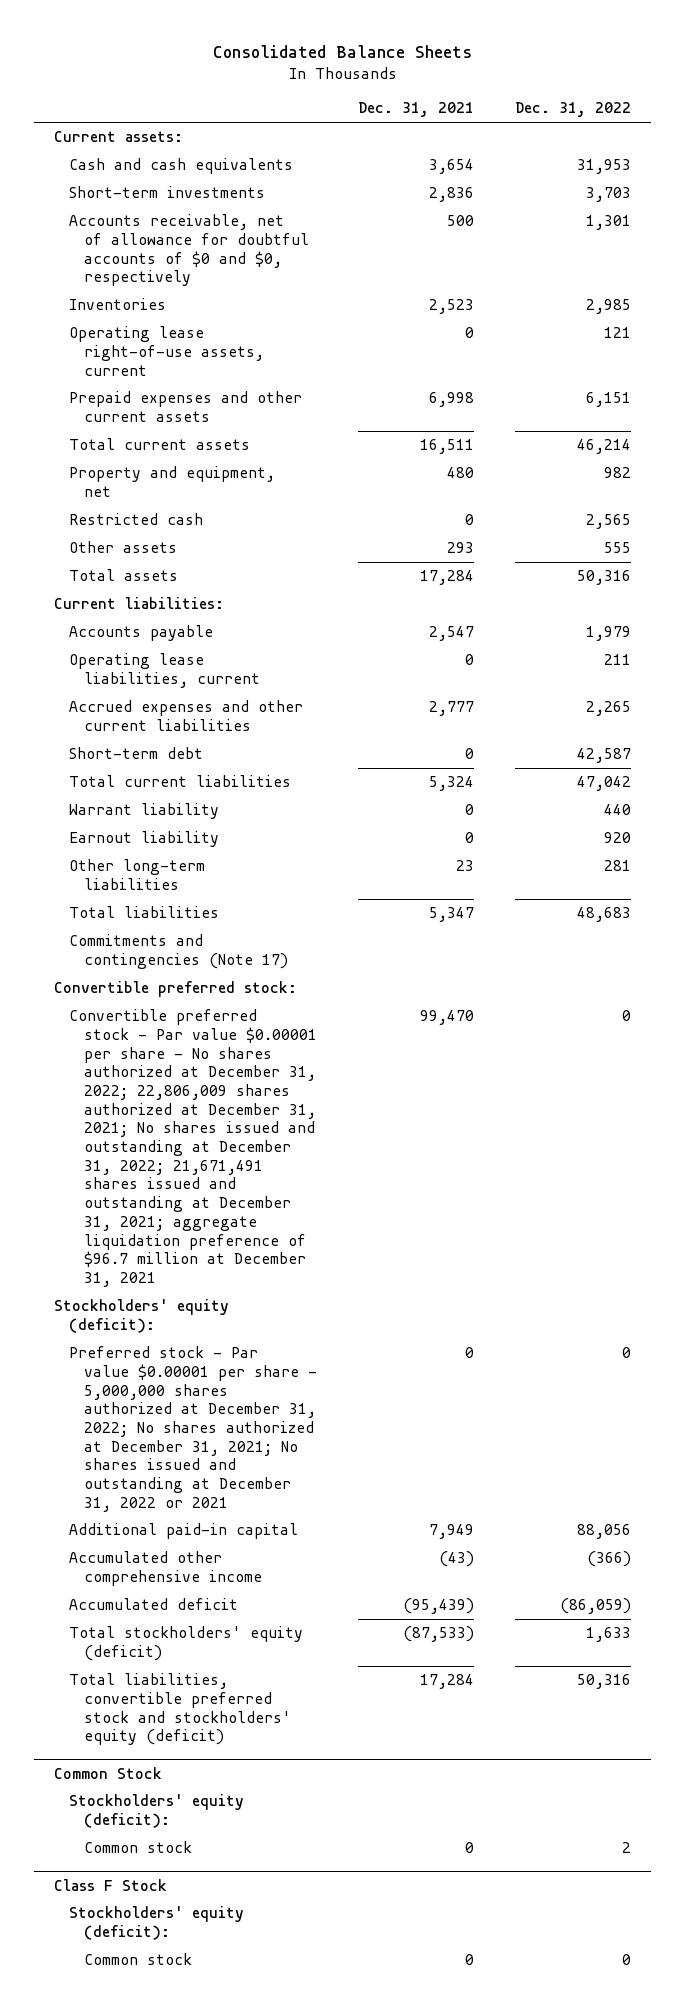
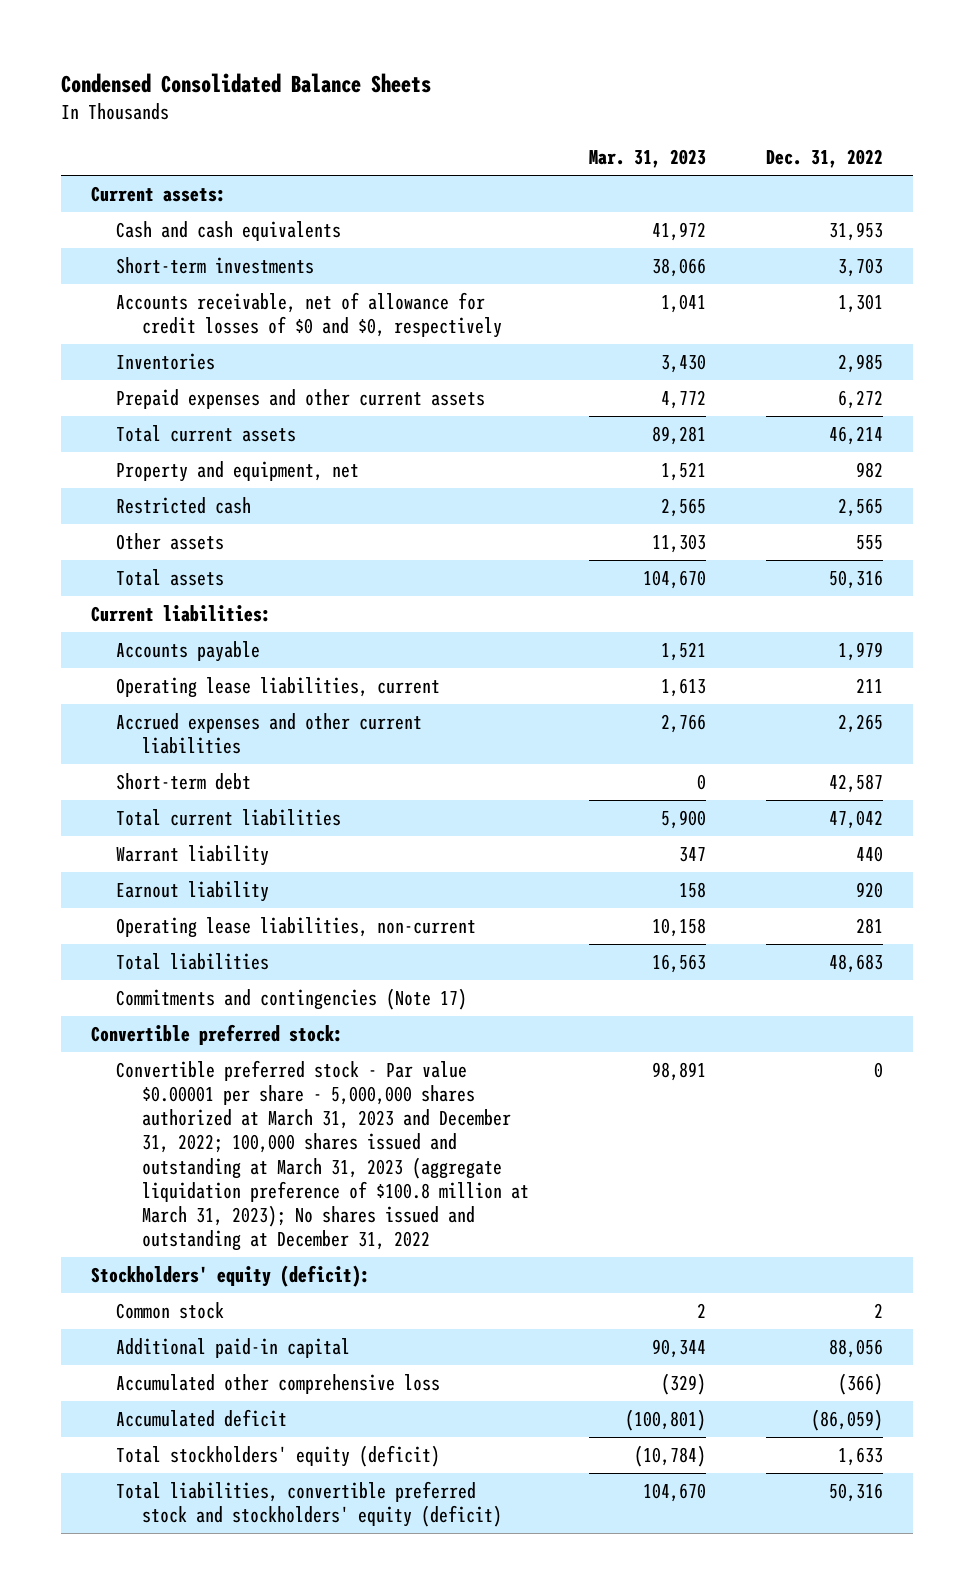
[212,44,472,58] Consolidated Balance Sheets -> [60,72,431,93] Condensed Consolidated Balance Sheets
[357,102,474,118] Dec. 31, 2021 -> none
none -> [588,149,706,169] Mar. 31, 2023
[69,214,310,287] Accounts receivable, net of allowance for doubtful accounts of $0 and $0, respectively -> [116,292,502,339] Accounts receivable, net of allowance for credit losses of $0 and $0, respectively
[69,326,265,376] Operating lease right-of-use assets, current -> none
[585,392,631,408] 6,151 -> [838,390,884,410] 6,272
[69,859,206,891] Other long-term liabilities -> [116,917,477,939] Operating lease liabilities, non-current
[69,1009,318,1287] Convertible preferred stock - Par value $0.00001 per share - No shares authorized at December 31, 2022; 22,806,009 shares authorized at December 31, 2021; No shares issued and outstanding at December 31, 2022; 21,671,491 shares issued and outstanding at December 31, 2021; aggregate liquidation preference of $96.7 million at December 31, 2021 -> [116,1060,529,1251] Convertible preferred stock - Par value $0.00001 per share - 5,000,000 shares authorized at March 31, 2023 and December 31, 2022; 100,000 shares issued and outstanding at March 31, 2023 (aggregate liquidation preference of $100.8 million at March 31, 2023); No shares issued and outstanding at December 31, 2022
[69,1346,318,1512] Preferred stock - Par value $0.00001 per share - 5,000,000 shares authorized at December 31, 2022; No shares authorized at December 31, 2021; No shares issued and outstanding at December 31, 2022 or 2021 -> none
none -> [116,1302,225,1320] Common stock
[69,1551,263,1587] Accumulated other comprehensive income -> [116,1374,441,1395] Accumulated other comprehensive loss
[54,1766,163,1779] Common Stock -> none
[69,1794,245,1829] Stockholders' equity (deficit): -> none
[84,1841,193,1854] Common stock -> none
[54,1878,168,1891] Class F Stock -> none
[69,1906,245,1941] Stockholders' equity (deficit): -> none
[84,1953,193,1966] Common stock -> none

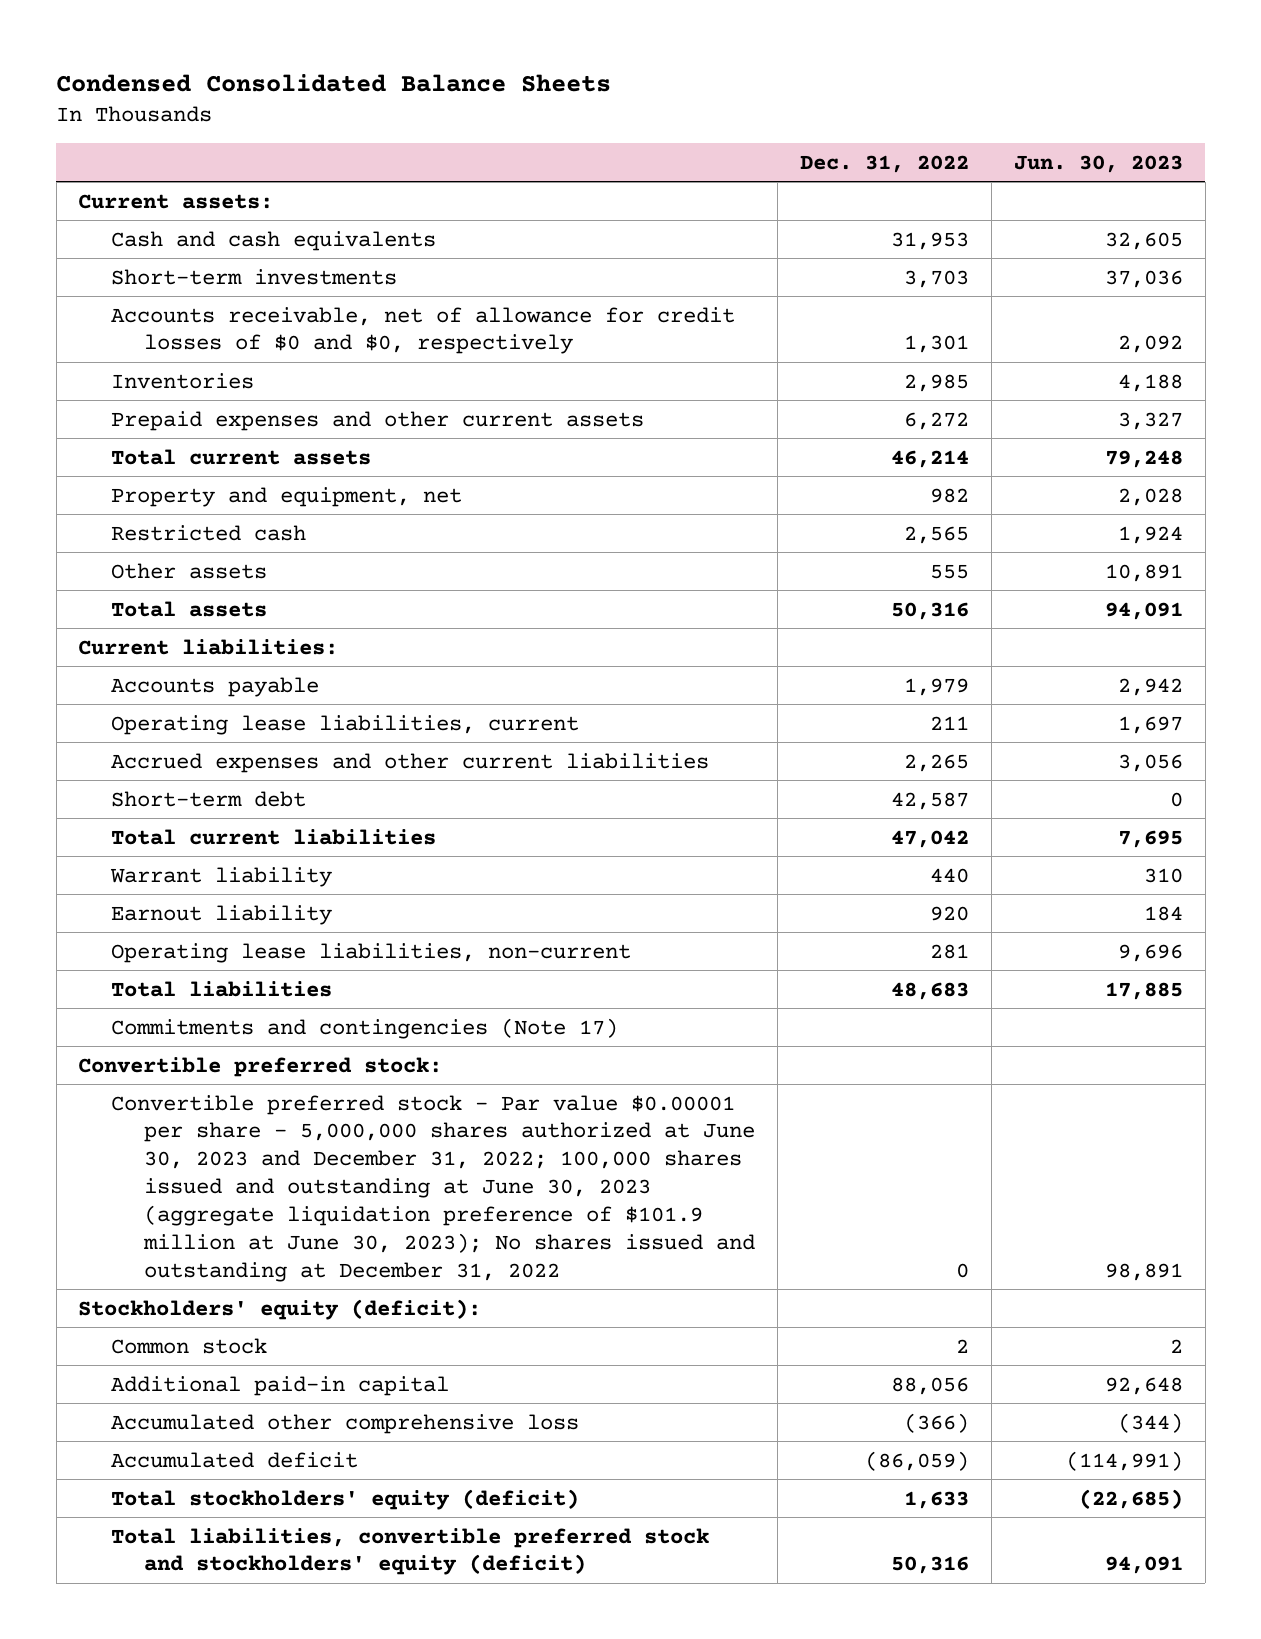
[588,149,706,169] Mar. 31, 2023 -> none
none -> [1013,154,1183,173] Jun. 30, 2023
[116,1060,529,1251] Convertible preferred stock - Par value $0.00001 per share - 5,000,000 shares authorized at March 31, 2023 and December 31, 2022; 100,000 shares issued and outstanding at March 31, 2023 (aggregate liquidation preference of $100.8 million at March 31, 2023); No shares issued and outstanding at December 31, 2022 -> [111,1094,755,1282] Convertible preferred stock - Par value $0.00001 per share - 5,000,000 shares authorized at June 30, 2023 and December 31, 2022; 100,000 shares issued and outstanding at June 30, 2023 (aggregate liquidation preference of $101.9 million at June 30, 2023); No shares issued and outstanding at December 31, 2022

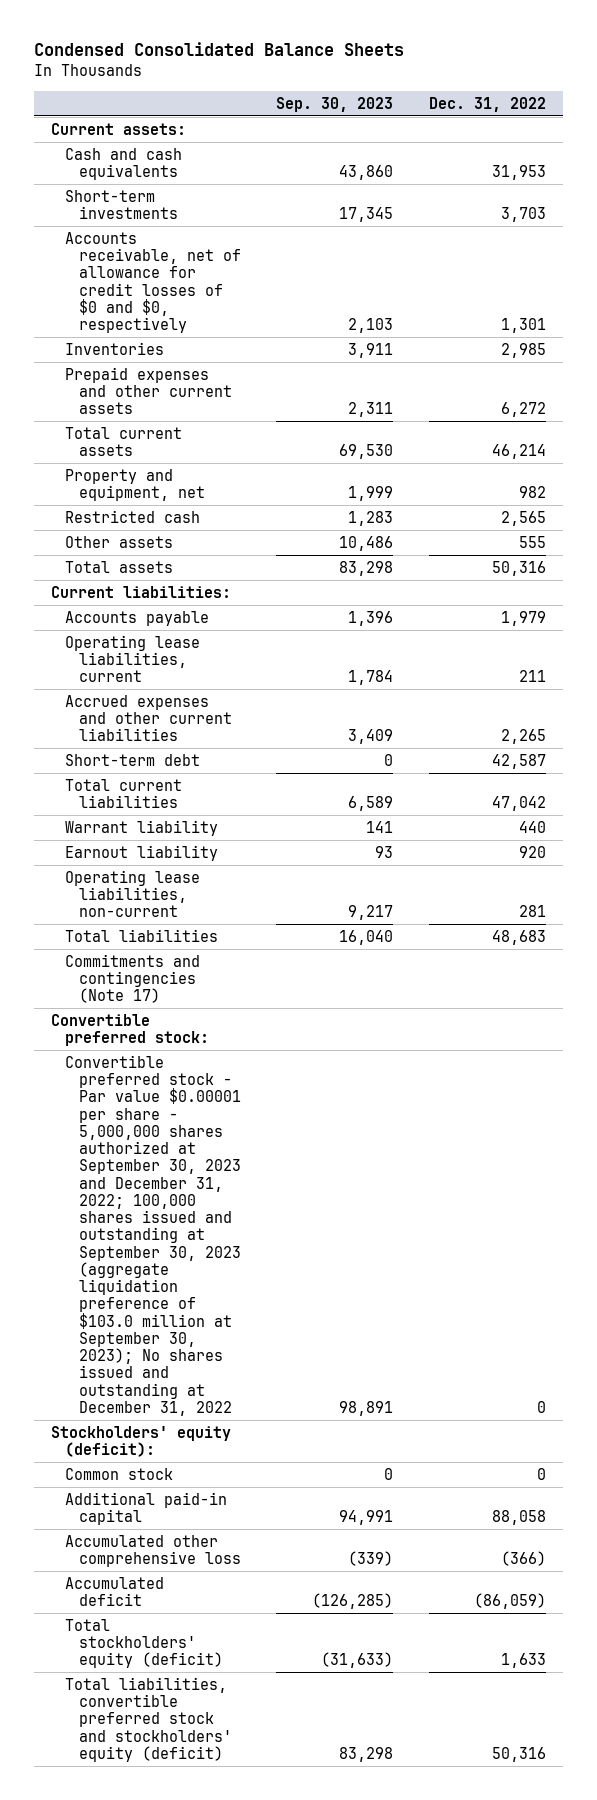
[1013,154,1183,173] Jun. 30, 2023 -> none
none -> [276,96,394,112] Sep. 30, 2023
[111,1094,755,1282] Convertible preferred stock - Par value $0.00001 per share - 5,000,000 shares authorized at June 30, 2023 and December 31, 2022; 100,000 shares issued and outstanding at June 30, 2023 (aggregate liquidation preference of $101.9 million at June 30, 2023); No shares issued and outstanding at December 31, 2022 -> [65,1054,242,1416] Convertible preferred stock - Par value $0.00001 per share - 5,000,000 shares authorized at September 30, 2023 and December 31, 2022; 100,000 shares issued and outstanding at September 30, 2023 (aggregate liquidation preference of $103.0 million at September 30, 2023); No shares issued and outstanding at December 31, 2022
[955,1338,969,1353] 2 -> [536,1467,546,1480] 0
[890,1376,969,1395] 88,056 -> [491,1510,546,1526] 88,058

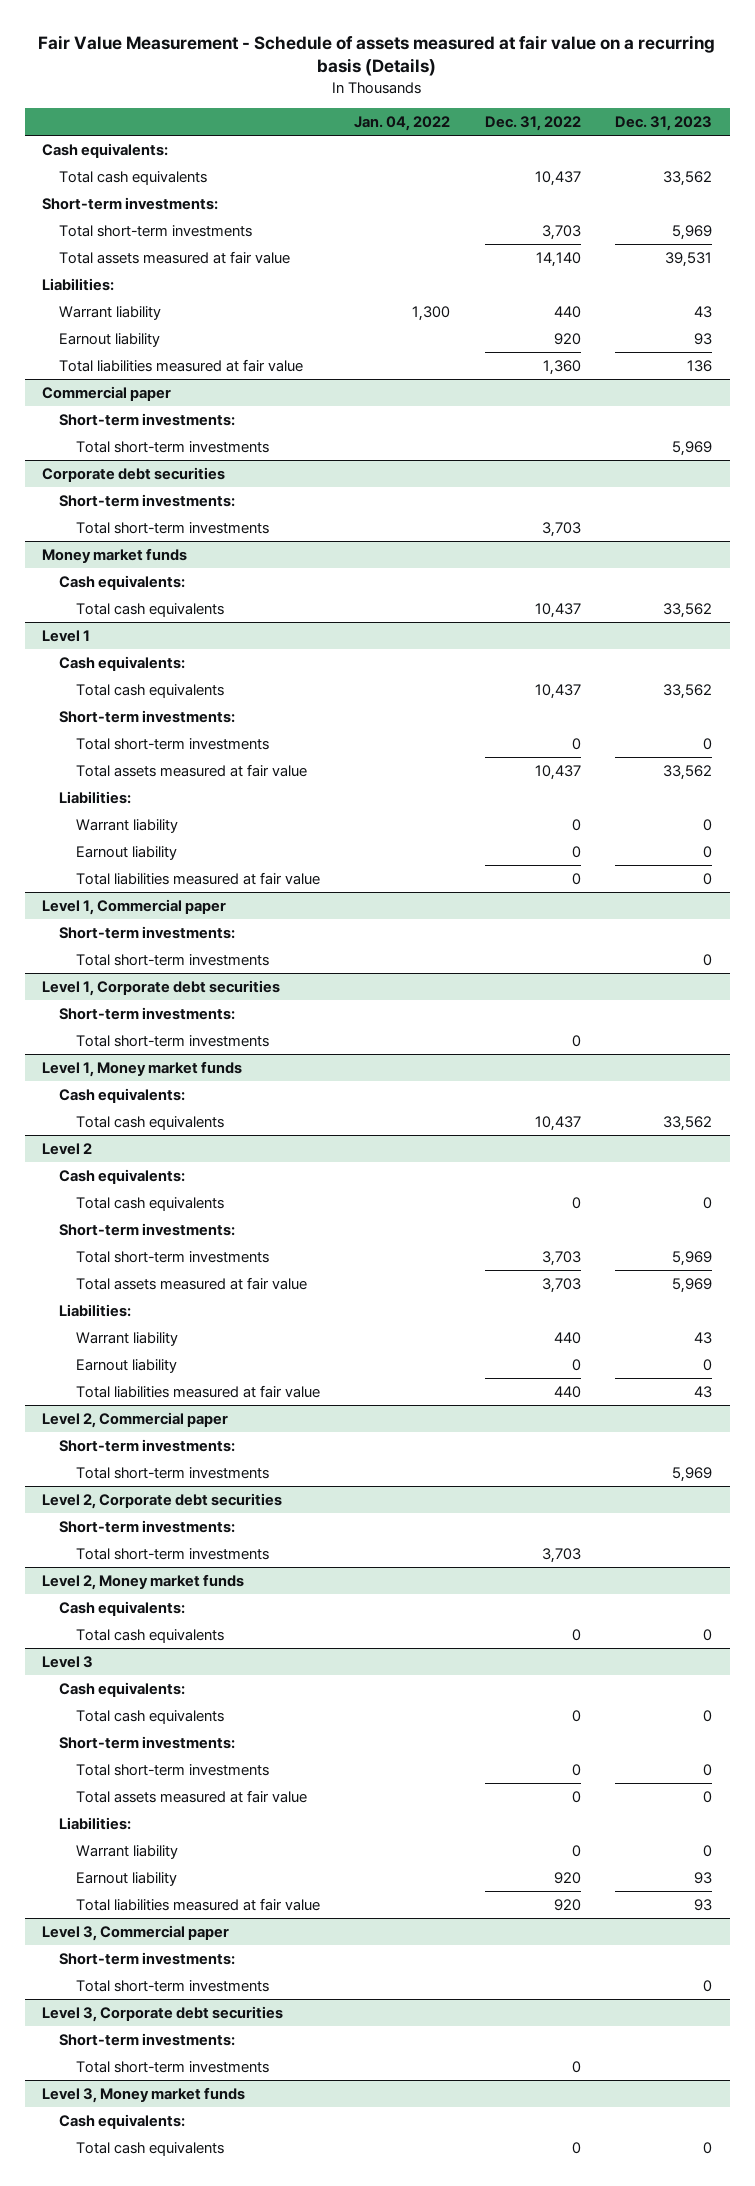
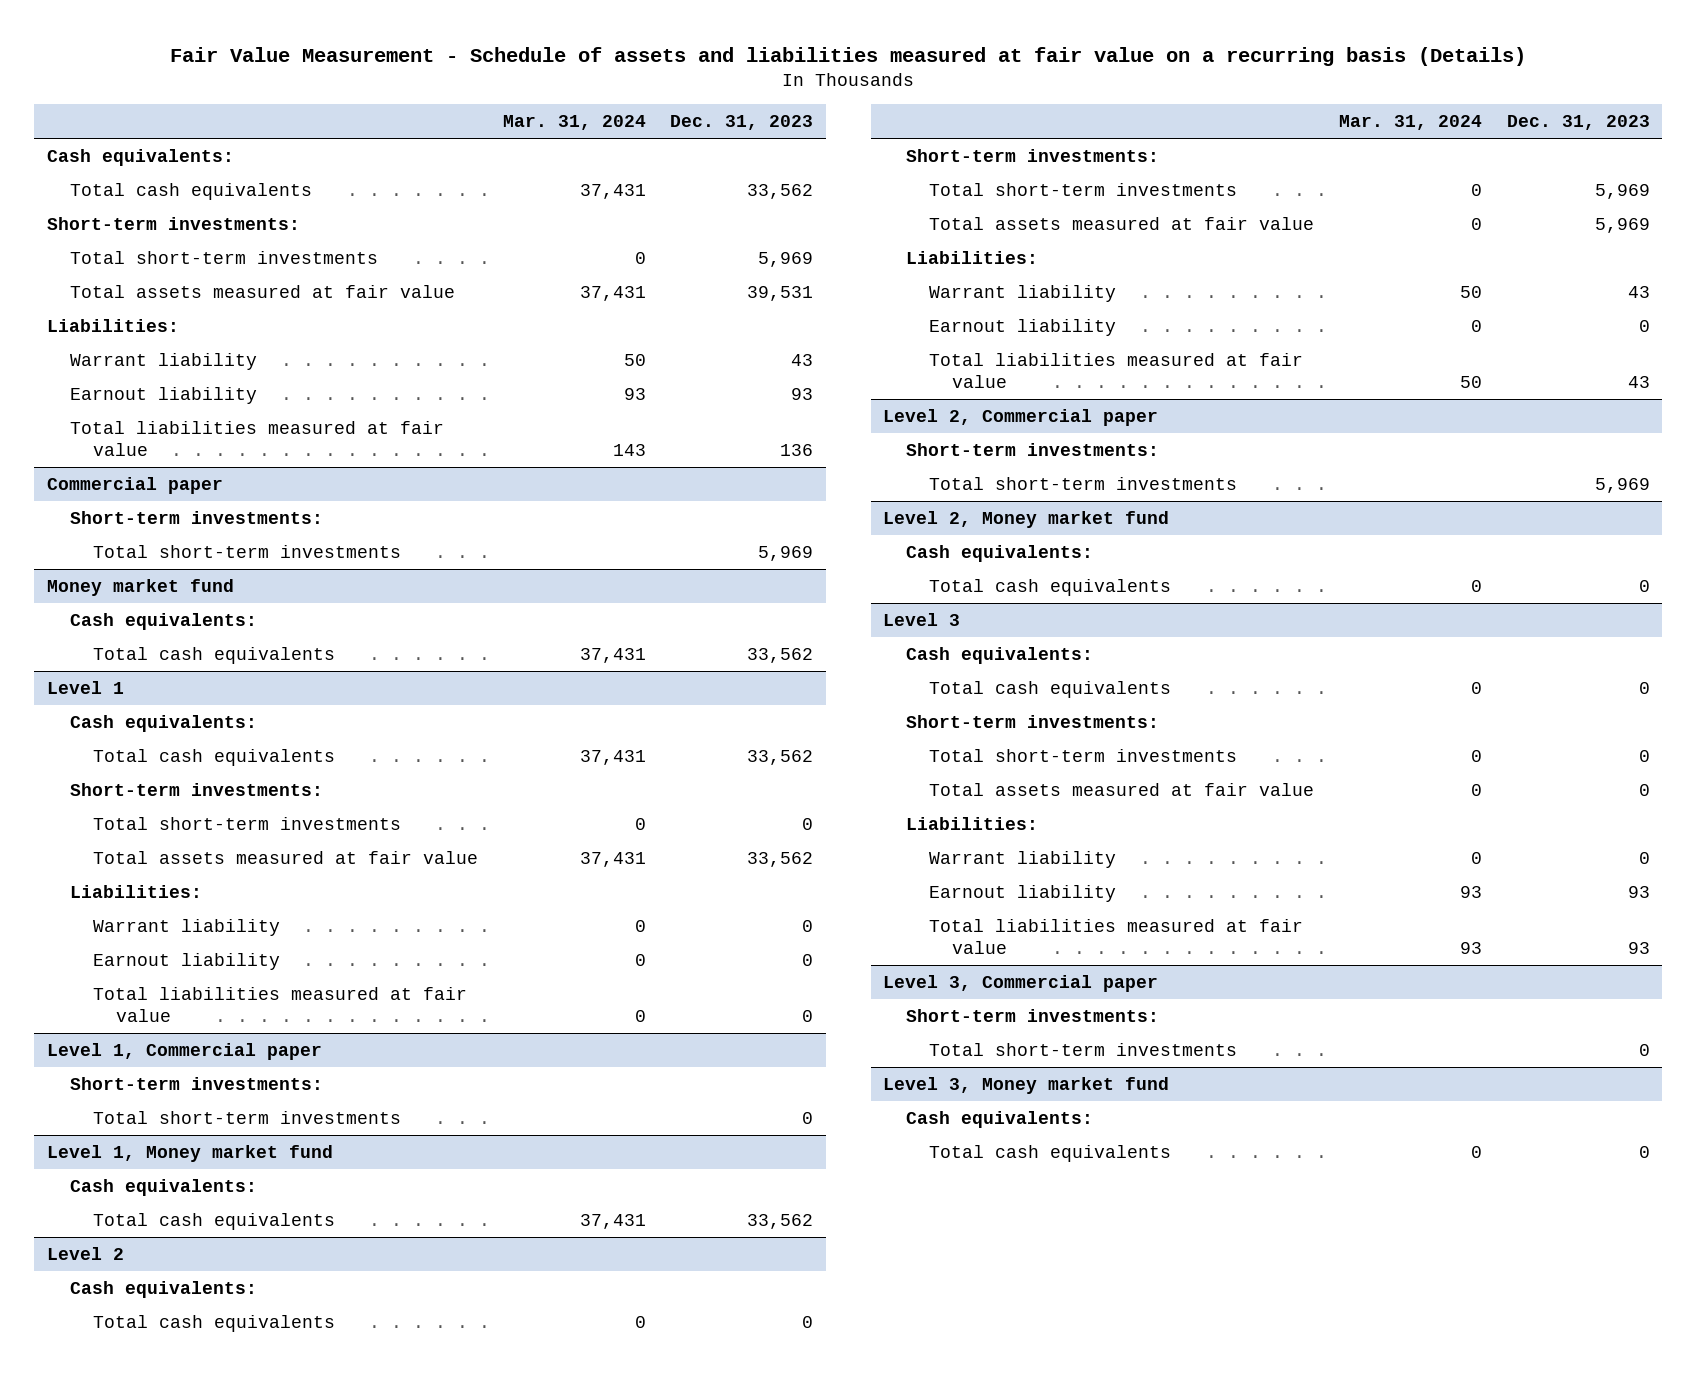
[38,34,716,77] Fair Value Measurement - Schedule of assets measured at fair value on a recurring basis (Details) -> [170,47,1527,67] Fair Value Measurement - Schedule of assets and liabilities measured at fair value on a recurring basis (Details)
[354,115,451,131] Jan. 04, 2022 -> none
[484,115,581,131] Dec. 31, 2022 -> none
none -> [502,115,646,131] Mar. 31, 2024
[42,467,226,483] Corporate debt securities -> none
[59,494,236,508] Short-term investments: -> none
[75,522,269,535] Total short-term investments -> none
[42,548,188,564] Money market funds -> [46,578,234,596] Money market fund
[42,980,281,997] Level 1, Corporate debt securities -> none
[59,1007,236,1021] Short-term investments: -> none
[75,1035,269,1048] Total short-term investments -> none
[42,1061,243,1078] Level 1, Money market funds -> [46,1144,333,1162] Level 1, Money market fund
[42,1493,283,1510] Level 2, Corporate debt securities -> none
[59,1520,236,1534] Short-term investments: -> none
[75,1548,269,1561] Total short-term investments -> none
[42,1574,245,1591] Level 2, Money market funds -> [883,510,1170,528] Level 2, Money market fund
[42,2006,284,2023] Level 3, Corporate debt securities -> none
[59,2033,236,2047] Short-term investments: -> none
[75,2061,269,2074] Total short-term investments -> none
[42,2087,246,2104] Level 3, Money market funds -> [883,1076,1170,1094] Level 3, Money market fund

